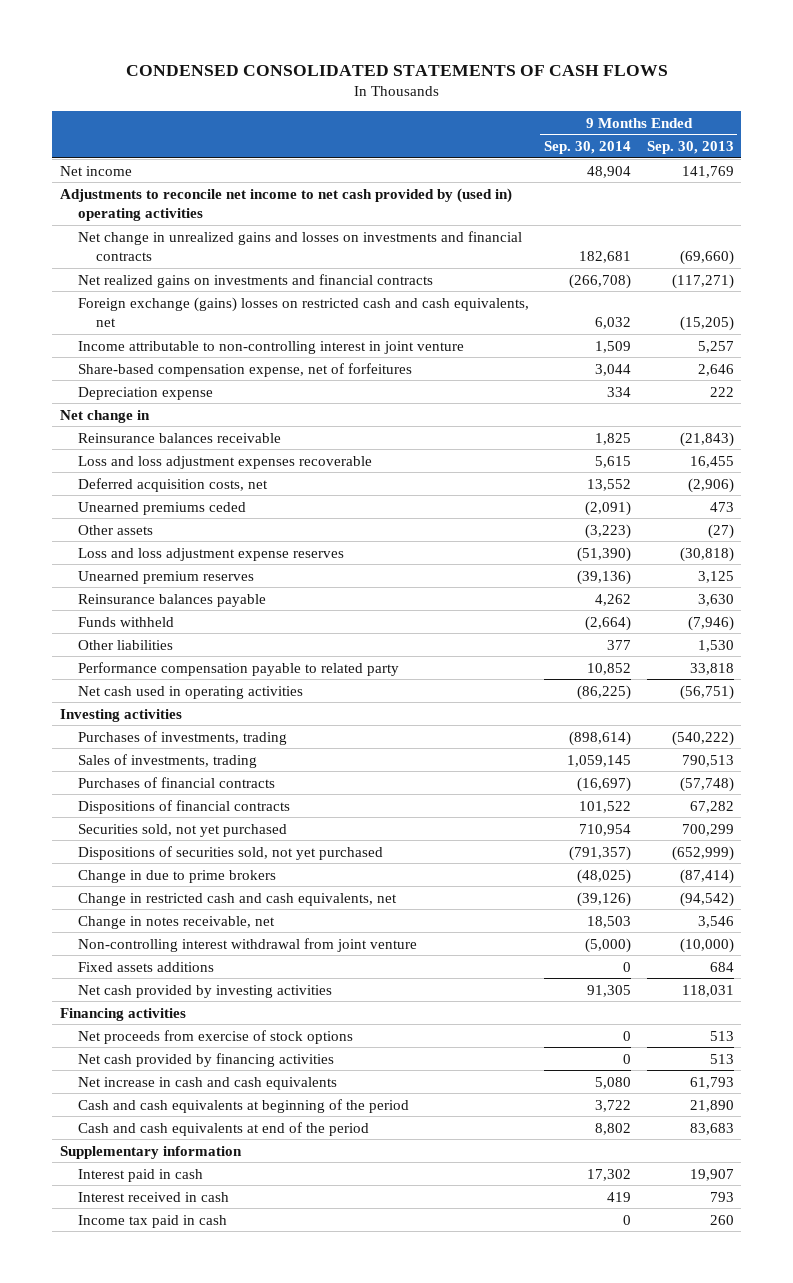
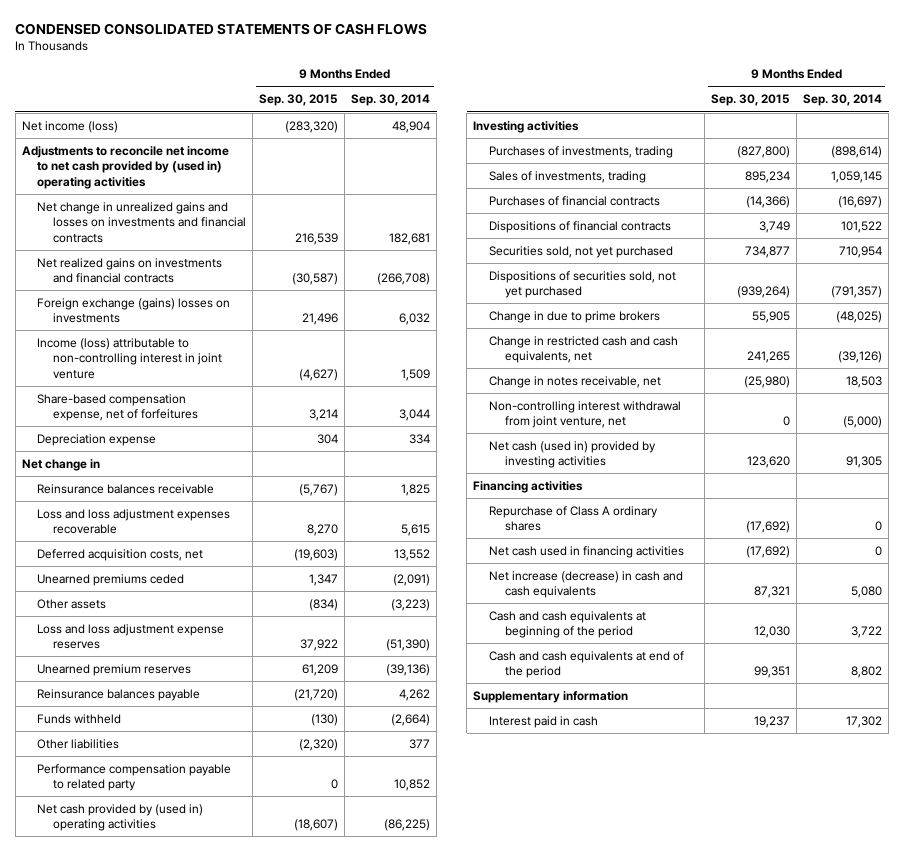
[646,141,734,155] Sep. 30, 2013 -> none
none -> [259,94,339,107] Sep. 30, 2015
[59,165,132,176] Net income -> [21,120,118,133] Net income (loss)
[77,296,529,327] Foreign exchange (gains) losses on restricted cash and cash equivalents, net -> [37,297,231,324] Foreign exchange (gains) losses on investments
[77,340,464,354] Income attributable to non-controlling interest in joint venture -> [37,337,223,379] Income (loss) attributable to non-controlling interest in joint venture
[77,685,303,699] Net cash used in operating activities -> [37,803,204,832] Net cash provided by (used in) operating activities
[77,961,214,972] Fixed assets additions -> none
[77,937,417,952] Non-controlling interest withdrawal from joint venture -> [489,400,682,429] Non-controlling interest withdrawal from joint venture, net
[77,984,332,998] Net cash provided by investing activities -> [489,440,657,469] Net cash (used in) provided by investing activities
[77,1029,353,1044] Net proceeds from exercise of stock options -> none
none -> [489,505,659,532] Repurchase of Class A ordinary shares
[77,1052,334,1067] Net cash provided by financing activities -> [489,545,685,558] Net cash used in financing activities
[77,1076,337,1090] Net increase in cash and cash equivalents -> [489,570,684,599] Net increase (decrease) in cash and cash equivalents
[77,1191,229,1202] Interest received in cash -> none
[77,1214,227,1228] Income tax paid in cash -> none

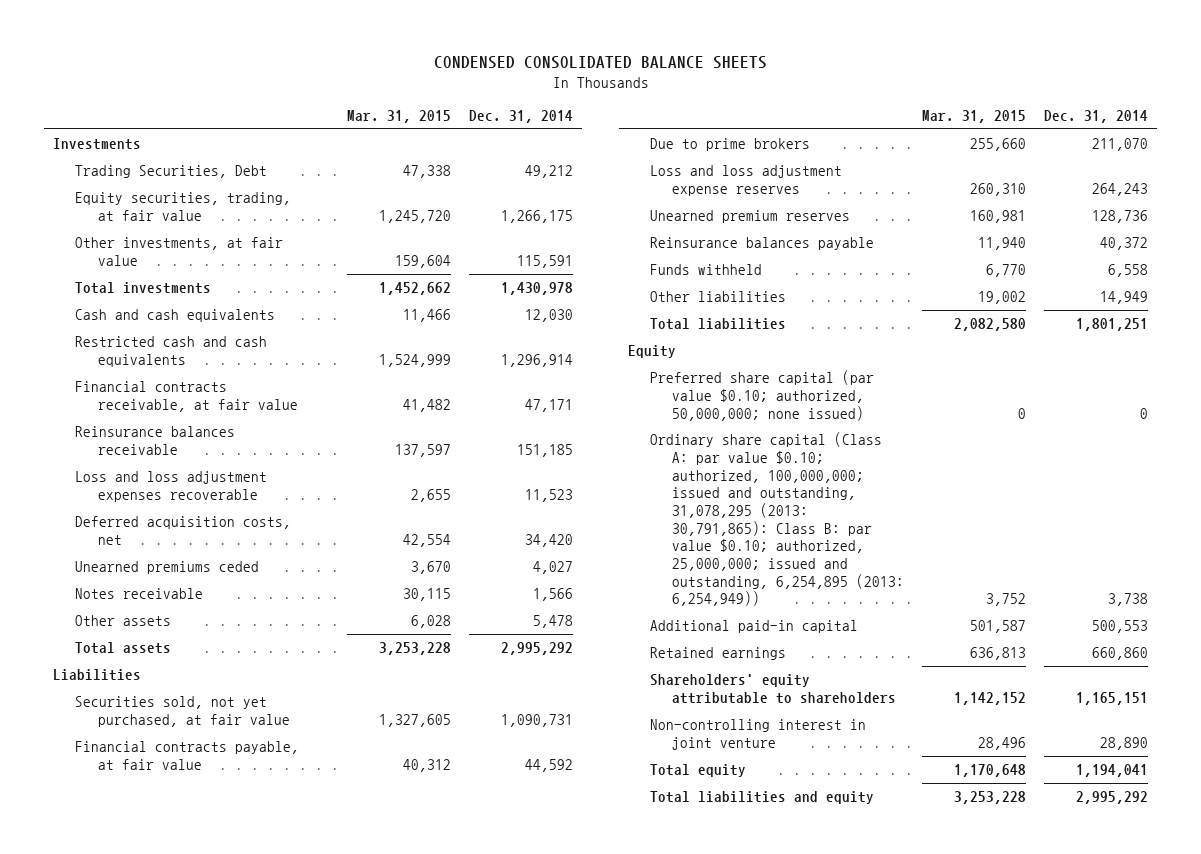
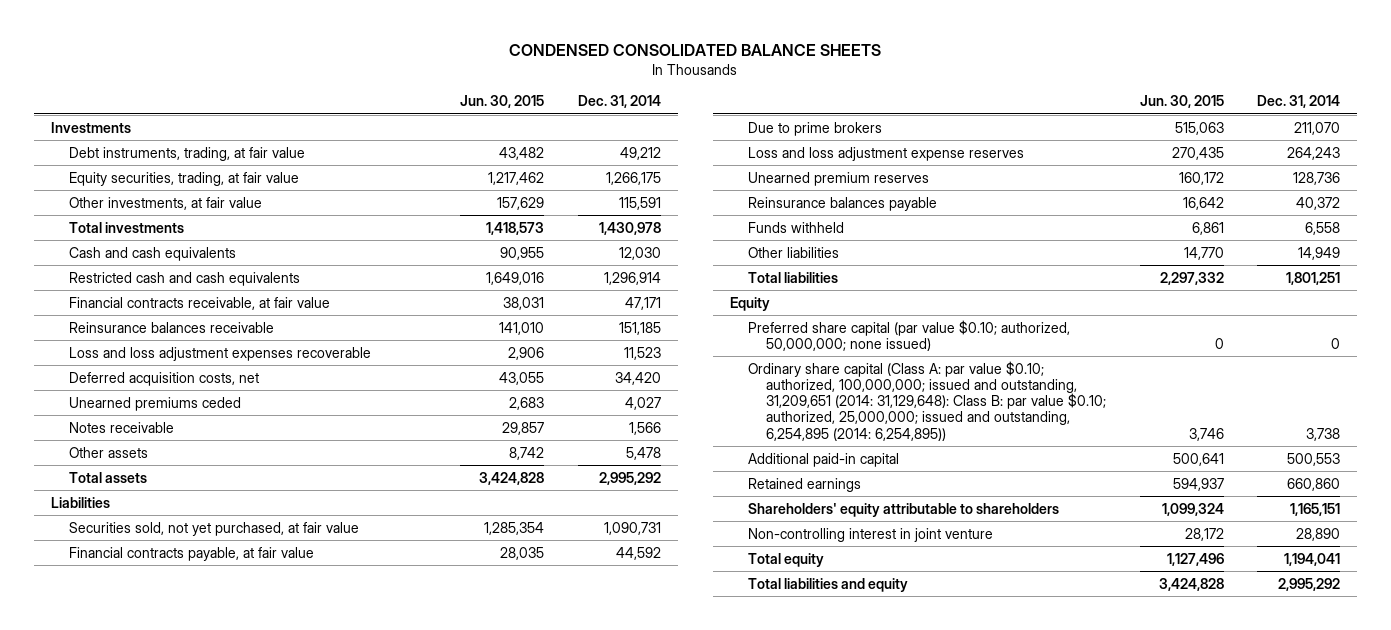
[347,109,452,123] Mar. 31, 2015 -> none
none -> [460,95,545,109] Jun. 30, 2015
[75,165,268,179] Trading Securities, Debt -> [68,146,305,161] Debt instruments, trading, at fair value
[649,432,905,607] Ordinary share capital (Class A: par value $0.10; authorized, 100,000,000; issued and outstanding, 31,078,295 (2013: 30,791,865): Class B: par value $0.10; authorized, 25,000,000; issued and outstanding, 6,254,895 (2013: 6,254,949)) -> [747,360,1106,441] Ordinary share capital (Class A: par value $0.10; authorized, 100,000,000; issued and outstanding, 31,209,651 (2014: 31,129,648): Class B: par value $0.10; authorized, 25,000,000; issued and outstanding, 6,254,895 (2014: 6,254,895))

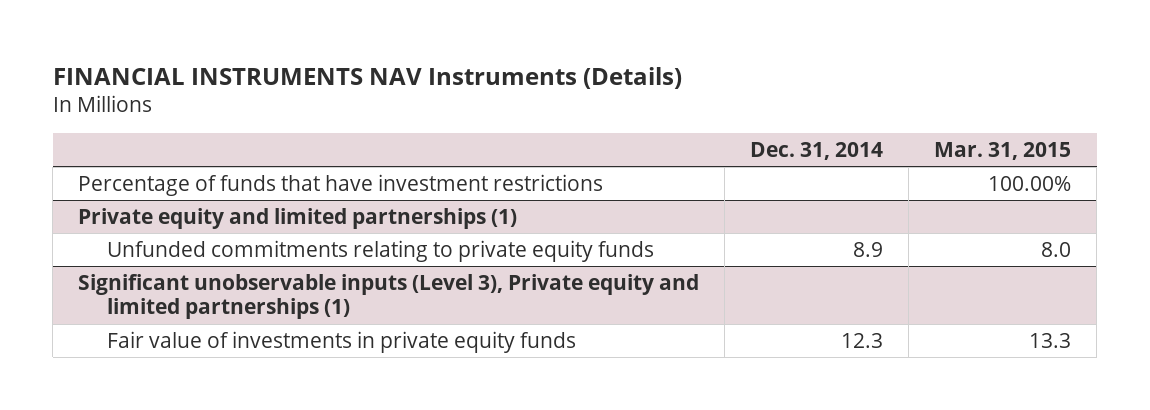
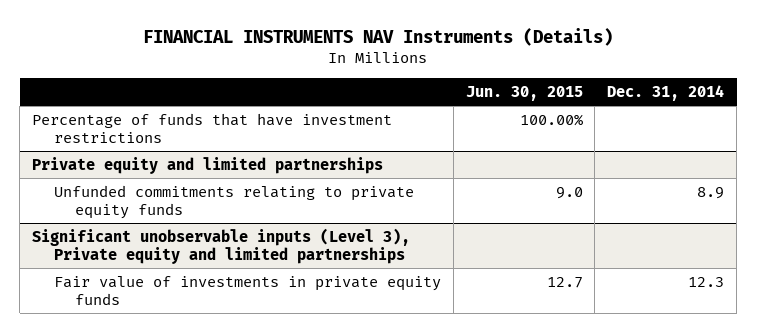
[934,141,1072,160] Mar. 31, 2015 -> none
none -> [465,85,583,101] Jun. 30, 2015
[78,207,518,229] Private equity and limited partnerships (1) -> [32,156,384,174] Private equity and limited partnerships
[78,273,700,320] Significant unobservable inputs (Level 3), Private equity and limited partnerships (1) -> [32,227,411,264] Significant unobservable inputs (Level 3), Private equity and limited partnerships

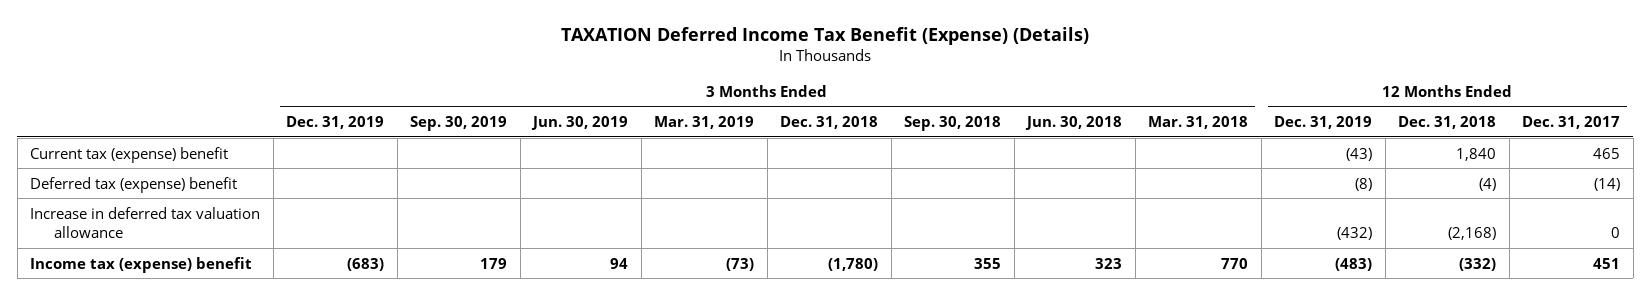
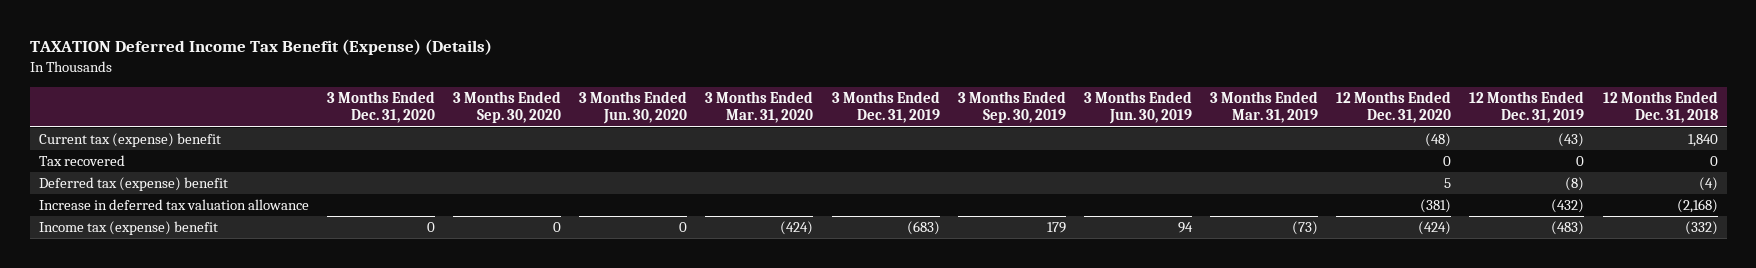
[780,116,879,130] Dec. 31, 2018 -> none
[904,116,1002,132] Sep. 30, 2018 -> none
[1025,116,1123,131] Jun. 30, 2018 -> none
[1148,116,1249,130] Mar. 31, 2018 -> none
[1522,116,1621,130] Dec. 31, 2017 -> none
none -> [326,90,435,124] 3 Months Ended Dec. 31, 2020
none -> [453,90,562,124] 3 Months Ended Sep. 30, 2020
none -> [579,90,688,125] 3 Months Ended Jun. 30, 2020
none -> [705,90,814,124] 3 Months Ended Mar. 31, 2020
none -> [1336,90,1452,124] 12 Months Ended Dec. 31, 2020
none -> [38,155,125,167] Tax recovered

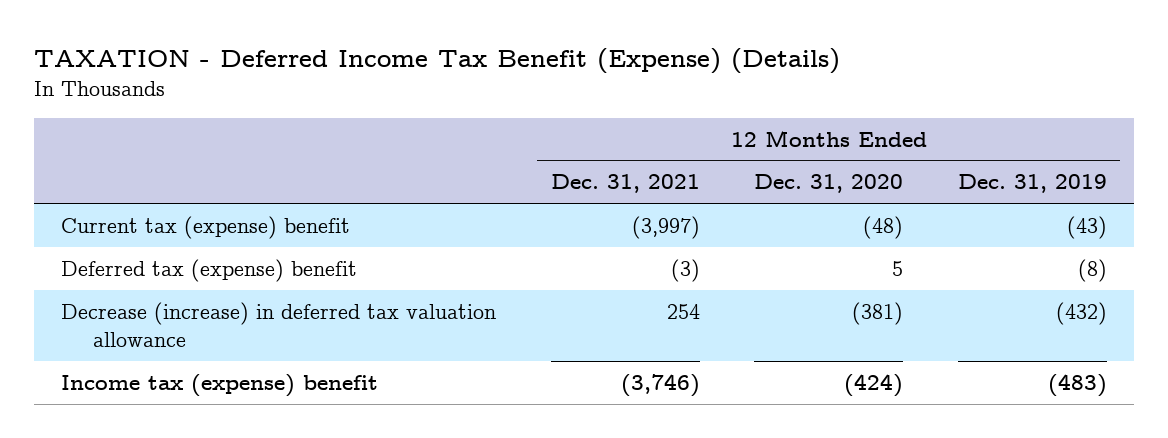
[29,39,492,56] TAXATION Deferred Income Tax Benefit (Expense) (Details) -> [33,48,840,75] TAXATION - Deferred Income Tax Benefit (Expense) (Details)
[326,90,435,124] 3 Months Ended Dec. 31, 2020 -> none
[453,90,562,124] 3 Months Ended Sep. 30, 2020 -> none
[579,90,688,125] 3 Months Ended Jun. 30, 2020 -> none
[705,90,814,124] 3 Months Ended Mar. 31, 2020 -> none
[831,90,940,124] 3 Months Ended Dec. 31, 2019 -> none
[957,90,1066,124] 3 Months Ended Sep. 30, 2019 -> none
[1083,90,1192,125] 3 Months Ended Jun. 30, 2019 -> none
[1210,90,1319,124] 3 Months Ended Mar. 31, 2019 -> none
[1602,90,1718,124] 12 Months Ended Dec. 31, 2018 -> none
none -> [550,174,700,194] Dec. 31, 2021
[38,155,125,167] Tax recovered -> none
[38,199,309,211] Increase in deferred tax valuation allowance -> [61,301,497,347] Decrease (increase) in deferred tax valuation allowance

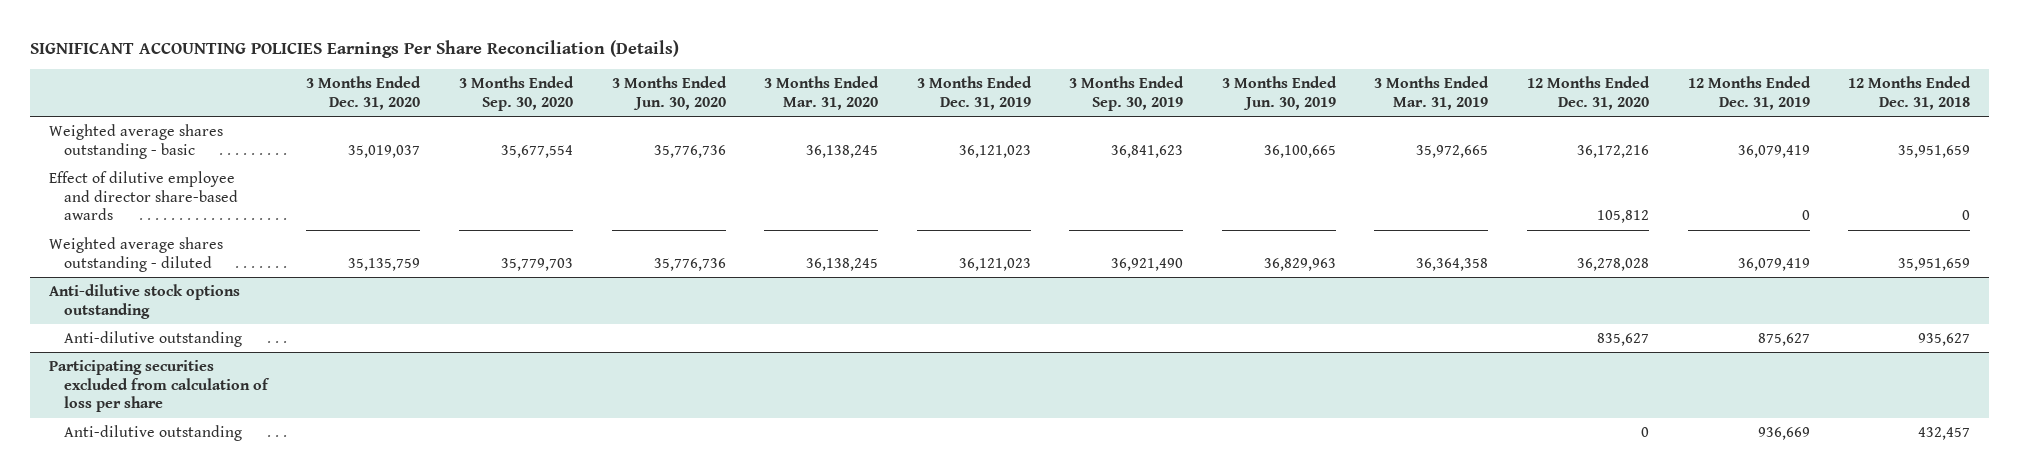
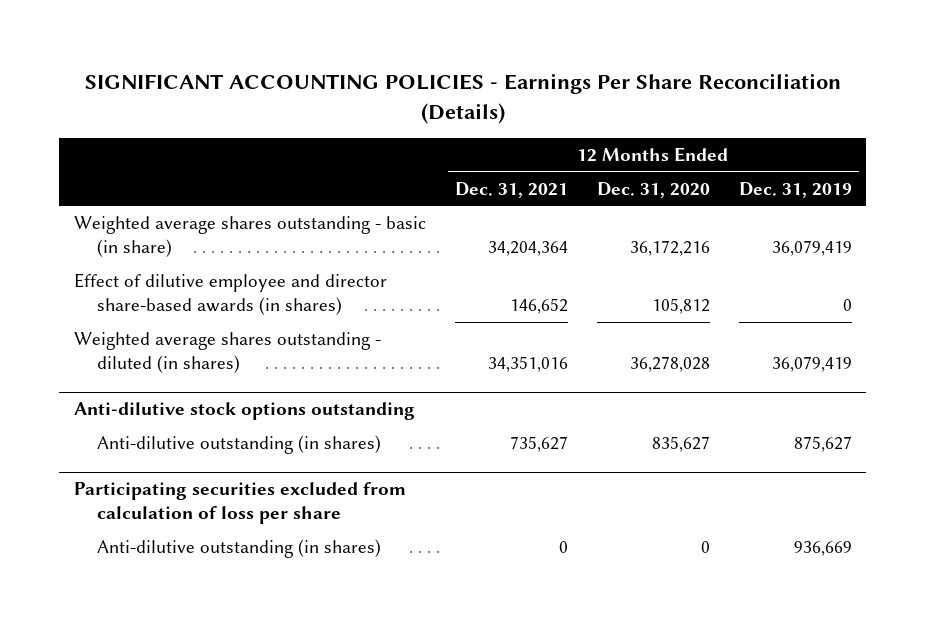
[30,40,680,59] SIGNIFICANT ACCOUNTING POLICIES Earnings Per Share Reconciliation (Details) -> [84,73,841,124] SIGNIFICANT ACCOUNTING POLICIES - Earnings Per Share Reconciliation (Details)
[306,76,422,111] 3 Months Ended Dec. 31, 2020 -> none
[458,76,574,112] 3 Months Ended Sep. 30, 2020 -> none
[611,76,727,111] 3 Months Ended Jun. 30, 2020 -> none
[764,76,880,111] 3 Months Ended Mar. 31, 2020 -> none
[916,76,1032,111] 3 Months Ended Dec. 31, 2019 -> none
[1069,76,1185,112] 3 Months Ended Sep. 30, 2019 -> none
[1221,76,1337,111] 3 Months Ended Jun. 30, 2019 -> none
[1374,76,1490,111] 3 Months Ended Mar. 31, 2019 -> none
[1848,76,1972,111] 12 Months Ended Dec. 31, 2018 -> none
none -> [454,181,568,198] Dec. 31, 2021
[49,123,224,159] Weighted average shares outstanding - basic -> [73,216,426,258] Weighted average shares outstanding - basic (in share)
[49,170,238,221] Effect of dilutive employee and director share-based awards -> [73,273,387,316] Effect of dilutive employee and director share-based awards (in shares)
[49,236,224,272] Weighted average shares outstanding - diluted -> [73,332,381,374] Weighted average shares outstanding - diluted (in shares)
[63,330,242,347] Anti-dilutive outstanding -> [97,435,382,455] Anti-dilutive outstanding (in shares)
[63,424,242,441] Anti-dilutive outstanding -> [97,539,382,559] Anti-dilutive outstanding (in shares)

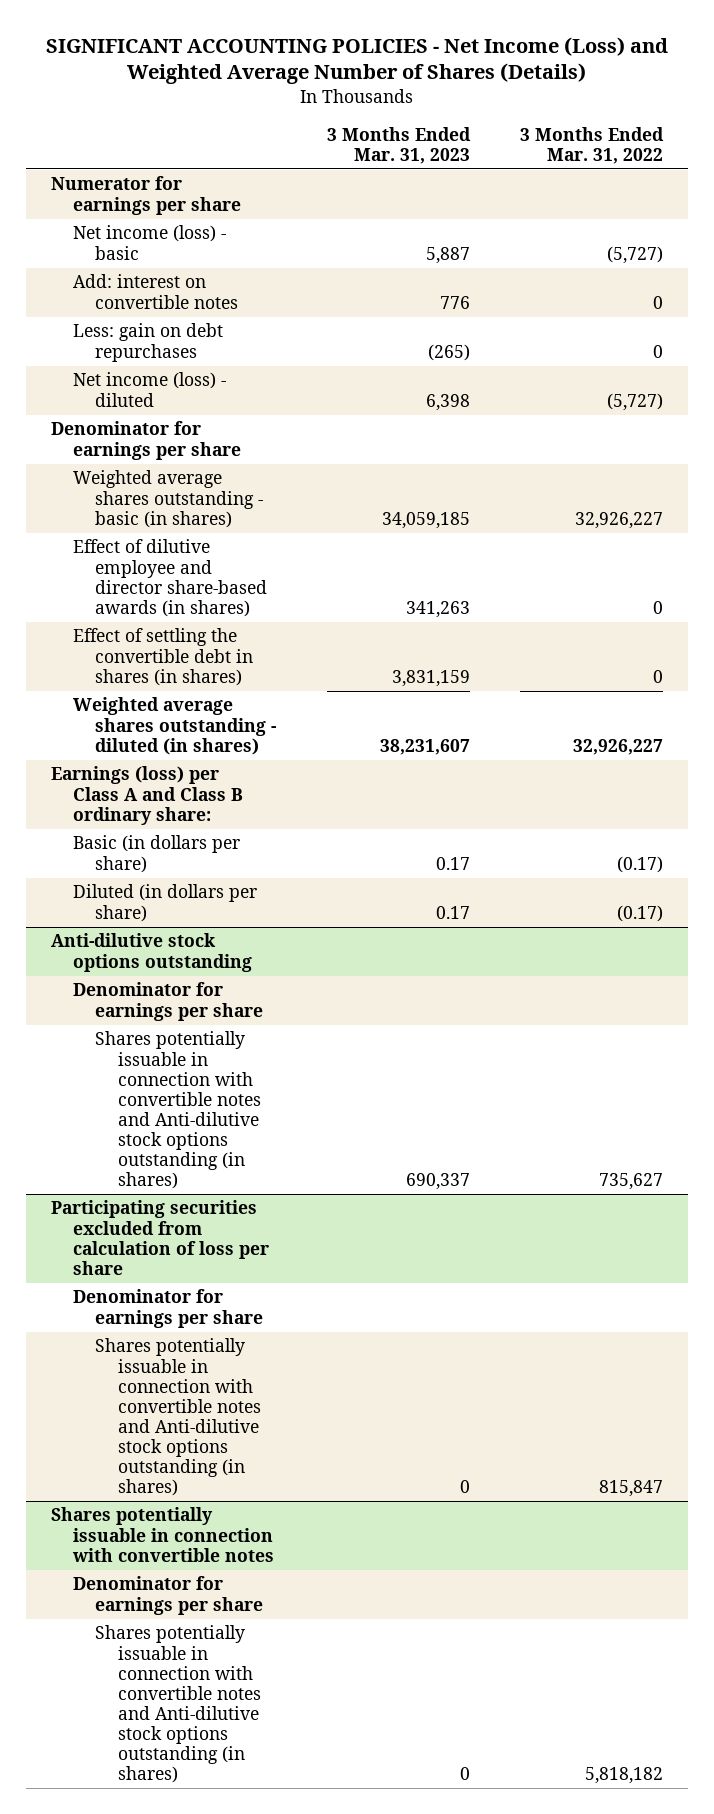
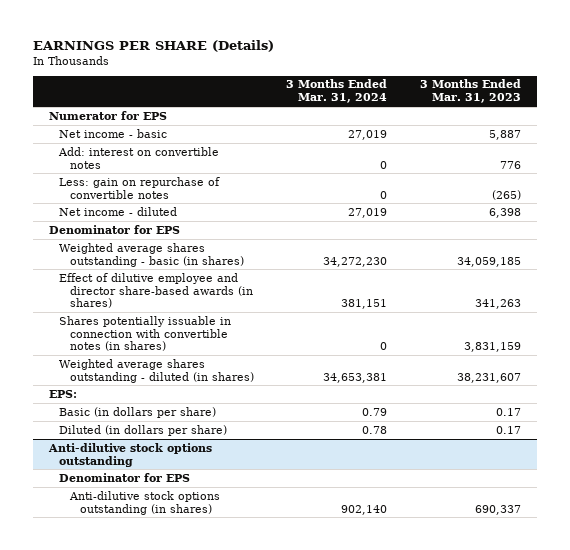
[45,36,668,85] SIGNIFICANT ACCOUNTING POLICIES - Net Income (Loss) and Weighted Average Number of Shares (Details) -> [32,39,274,52] EARNINGS PER SHARE (Details)
[519,126,664,164] 3 Months Ended Mar. 31, 2022 -> none
none -> [286,79,388,104] 3 Months Ended Mar. 31, 2024
[50,176,242,215] Numerator for earnings per share -> [48,110,167,120] Numerator for EPS
[73,225,227,260] Net income (loss) - basic -> [59,128,168,138] Net income - basic
[73,323,224,362] Less: gain on debt repurchases -> [59,176,221,199] Less: gain on repurchase of convertible notes
[73,372,227,407] Net income (loss) - diluted -> [59,206,178,216] Net income - diluted
[50,421,242,460] Denominator for earnings per share -> [48,224,180,234] Denominator for EPS
[73,628,254,686] Effect of settling the convertible debt in shares (in shares) -> [59,315,232,352] Shares potentially issuable in connection with convertible notes (in shares)
[50,766,244,825] Earnings (loss) per Class A and Class B ordinary share: -> [48,389,77,398] EPS:
[50,1200,270,1275] Participating securities excluded from calculation of loss per share -> none
[73,1289,264,1328] Denominator for earnings per share -> none
[95,1338,261,1497] Shares potentially issuable in connection with convertible notes and Anti-dilutive stock options outstanding (in shares) -> none
[50,1507,275,1562] Shares potentially issuable in connection with convertible notes -> none
[73,1576,264,1615] Denominator for earnings per share -> none
[95,1625,261,1784] Shares potentially issuable in connection with convertible notes and Anti-dilutive stock options outstanding (in shares) -> none
[73,982,264,1021] Denominator for earnings per share -> [59,472,191,482] Denominator for EPS
[95,1031,261,1190] Shares potentially issuable in connection with convertible notes and Anti-dilutive stock options outstanding (in shares) -> [68,490,220,515] Anti-dilutive stock options outstanding (in shares)

